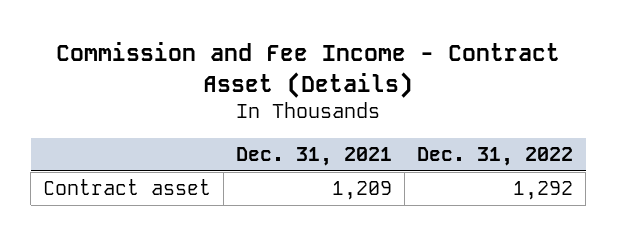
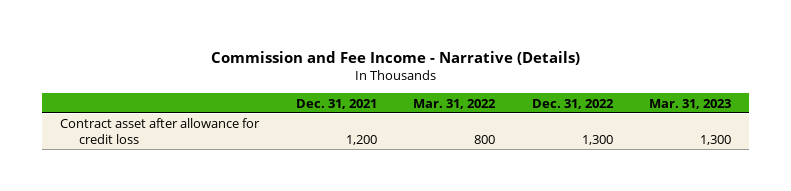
[56,42,561,98] Commission and Fee Income - Contract Asset (Details) -> [210,50,580,65] Commission and Fee Income - Narrative (Details)
none -> [413,98,497,109] Mar. 31, 2022
none -> [648,98,731,109] Mar. 31, 2023
[43,179,212,196] Contract asset -> [60,118,261,144] Contract asset after allowance for credit loss
[332,181,393,201] 1,209 -> [345,134,377,145] 1,200
[513,181,574,201] 1,292 -> [581,134,613,145] 1,300

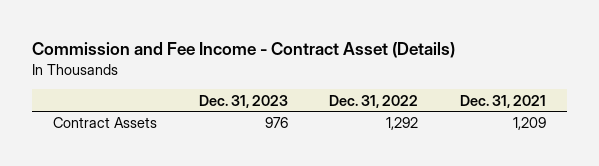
[210,50,580,65] Commission and Fee Income - Narrative (Details) -> [32,41,456,58] Commission and Fee Income - Contract Asset (Details)
[413,98,497,109] Mar. 31, 2022 -> none
[648,98,731,109] Mar. 31, 2023 -> none
none -> [198,94,288,108] Dec. 31, 2023
[60,118,261,144] Contract asset after allowance for credit loss -> [53,117,158,129] Contract Assets
[345,134,377,145] 1,200 -> [512,117,546,131] 1,209
[581,134,613,145] 1,300 -> [386,117,419,131] 1,292

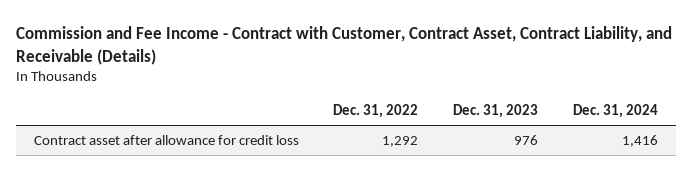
[32,41,456,58] Commission and Fee Income - Contract Asset (Details) -> [16,25,673,65] Commission and Fee Income - Contract with Customer, Contract Asset, Contract Liability, and Receivable (Details)
[459,94,546,108] Dec. 31, 2021 -> none
none -> [573,104,659,119] Dec. 31, 2024
[53,117,158,129] Contract Assets -> [33,135,299,146] Contract asset after allowance for credit loss

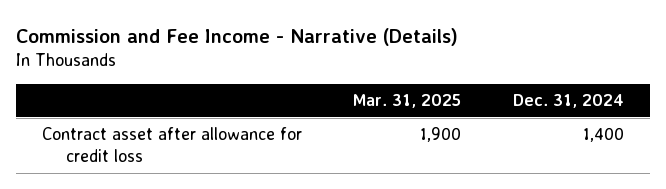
[16,25,673,65] Commission and Fee Income - Contract with Customer, Contract Asset, Contract Liability, and Receivable (Details) -> [15,27,458,46] Commission and Fee Income - Narrative (Details)
[333,104,419,119] Dec. 31, 2022 -> none
[453,104,539,119] Dec. 31, 2023 -> none
none -> [353,93,462,108] Mar. 31, 2025
[622,135,659,148] 1,416 -> [582,127,624,143] 1,400

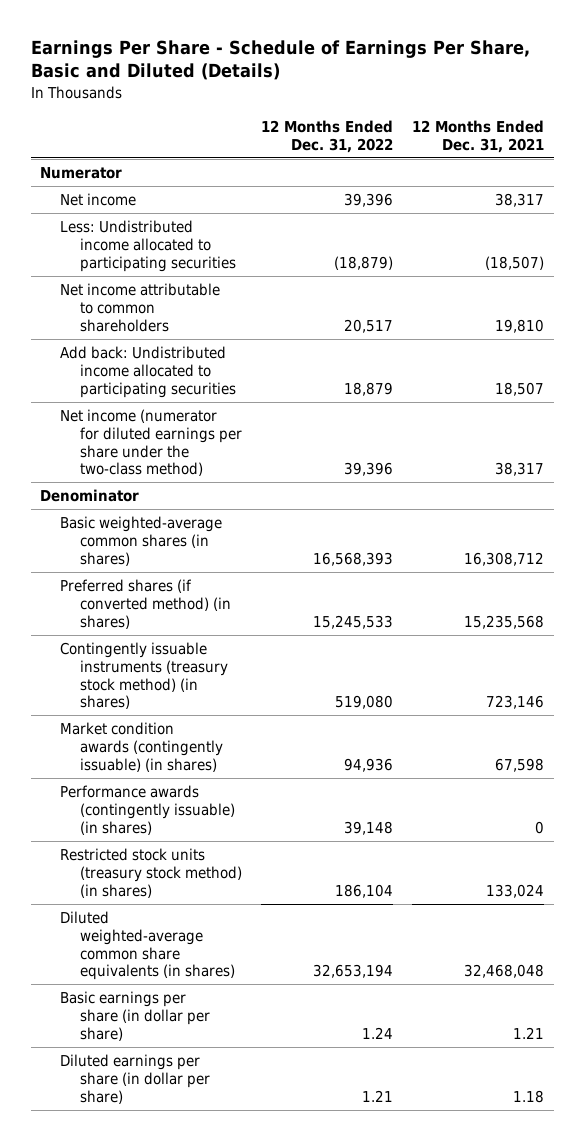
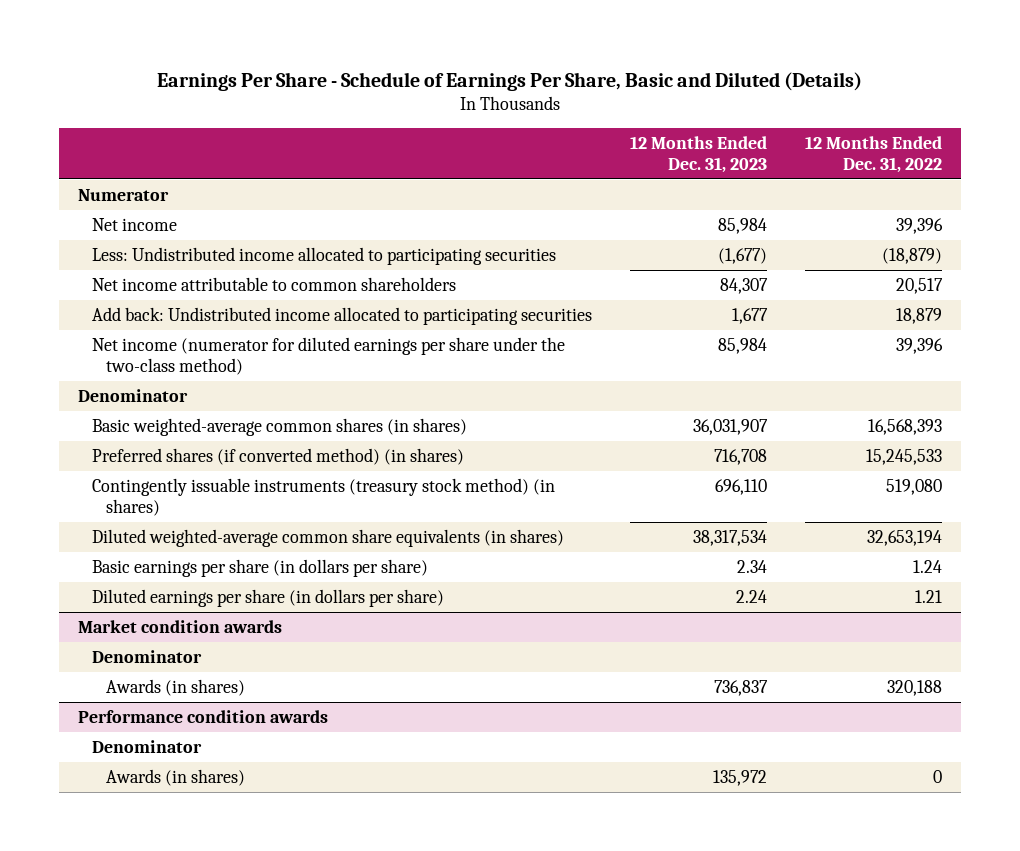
[411,119,544,153] 12 Months Ended Dec. 31, 2021 -> none
none -> [629,135,767,174] 12 Months Ended Dec. 31, 2023
[59,722,223,772] Market condition awards (contingently issuable) (in shares) -> none
[59,785,235,835] Performance awards (contingently issuable) (in shares) -> none
[59,848,242,898] Restricted stock units (treasury stock method) (in shares) -> none
[59,991,210,1041] Basic earnings per share (in dollar per share) -> [92,558,429,577] Basic earnings per share (in dollars per share)
[59,1054,210,1104] Diluted earnings per share (in dollar per share) -> [92,588,445,607] Diluted earnings per share (in dollars per share)
none -> [78,619,283,633] Market condition awards
none -> [92,649,203,663] Denominator
none -> [106,678,246,696] Awards (in shares)
none -> [78,709,329,723] Performance condition awards
none -> [92,739,203,753] Denominator
none -> [106,768,246,786] Awards (in shares)

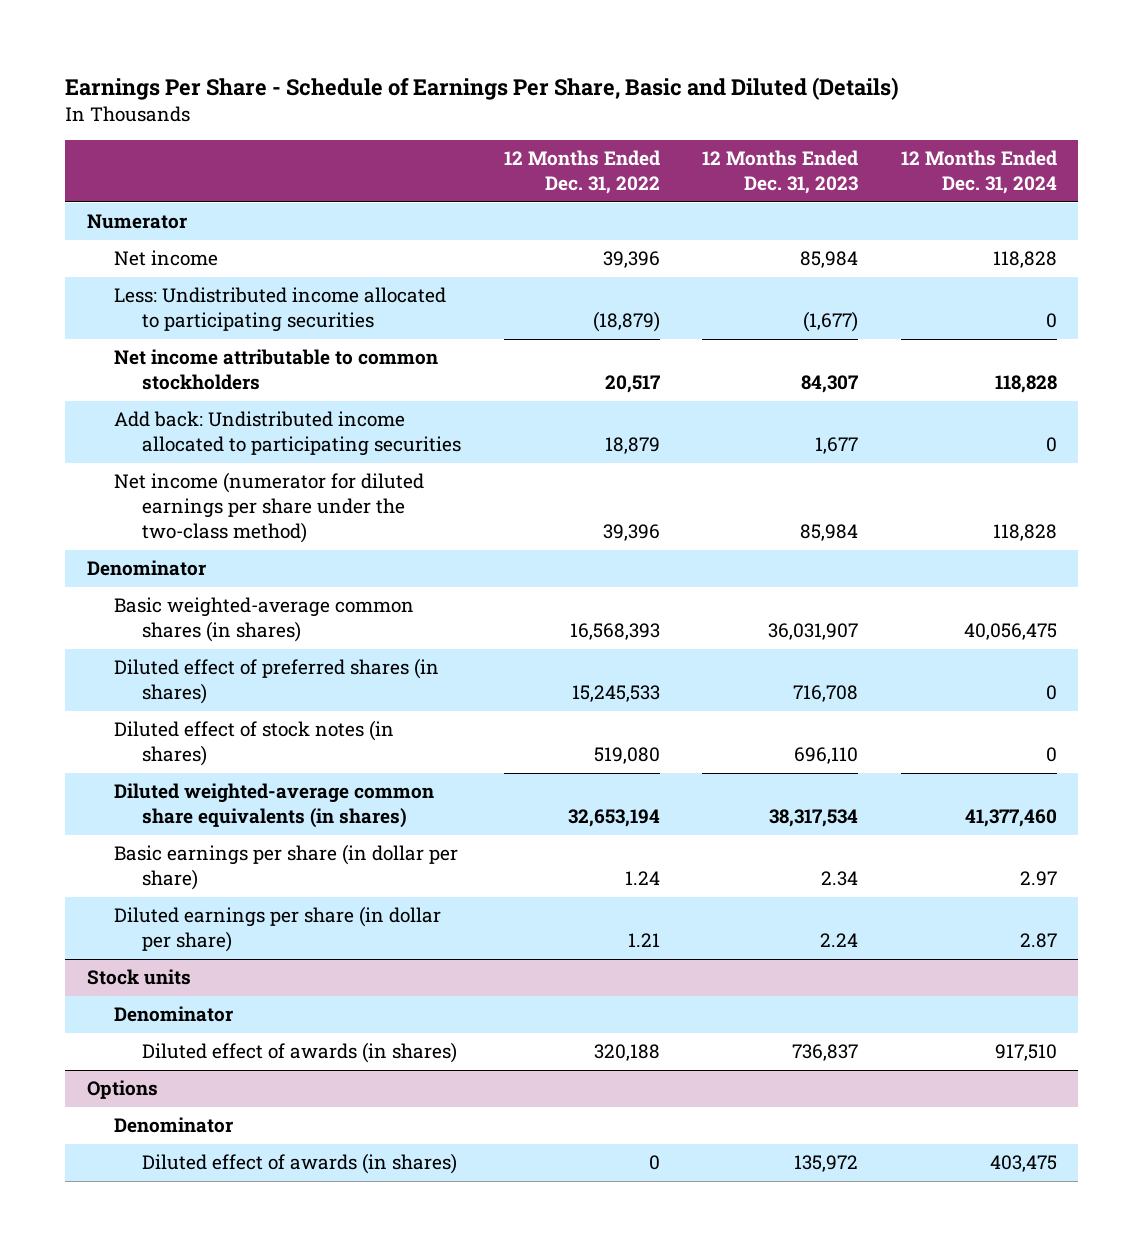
none -> [900,150,1057,195] 12 Months Ended Dec. 31, 2024
[92,276,457,291] Net income attributable to common shareholders -> [114,349,439,391] Net income attributable to common stockholders
[92,447,465,465] Preferred shares (if converted method) (in shares) -> [114,658,440,705] Diluted effect of preferred shares (in shares)
[92,477,556,517] Contingently issuable instruments (treasury stock method) (in shares) -> [114,720,395,767] Diluted effect of stock notes (in shares)
[78,619,283,633] Market condition awards -> none
[92,558,429,577] Basic earnings per share (in dollars per share) -> [114,844,459,891] Basic earnings per share (in dollar per share)
[92,588,445,607] Diluted earnings per share (in dollars per share) -> [114,906,442,953] Diluted earnings per share (in dollar per share)
none -> [86,969,191,986] Stock units
[78,709,329,723] Performance condition awards -> none
[106,678,246,696] Awards (in shares) -> [142,1042,458,1064] Diluted effect of awards (in shares)
none -> [86,1080,158,1100] Options
[106,768,246,786] Awards (in shares) -> [142,1153,458,1175] Diluted effect of awards (in shares)

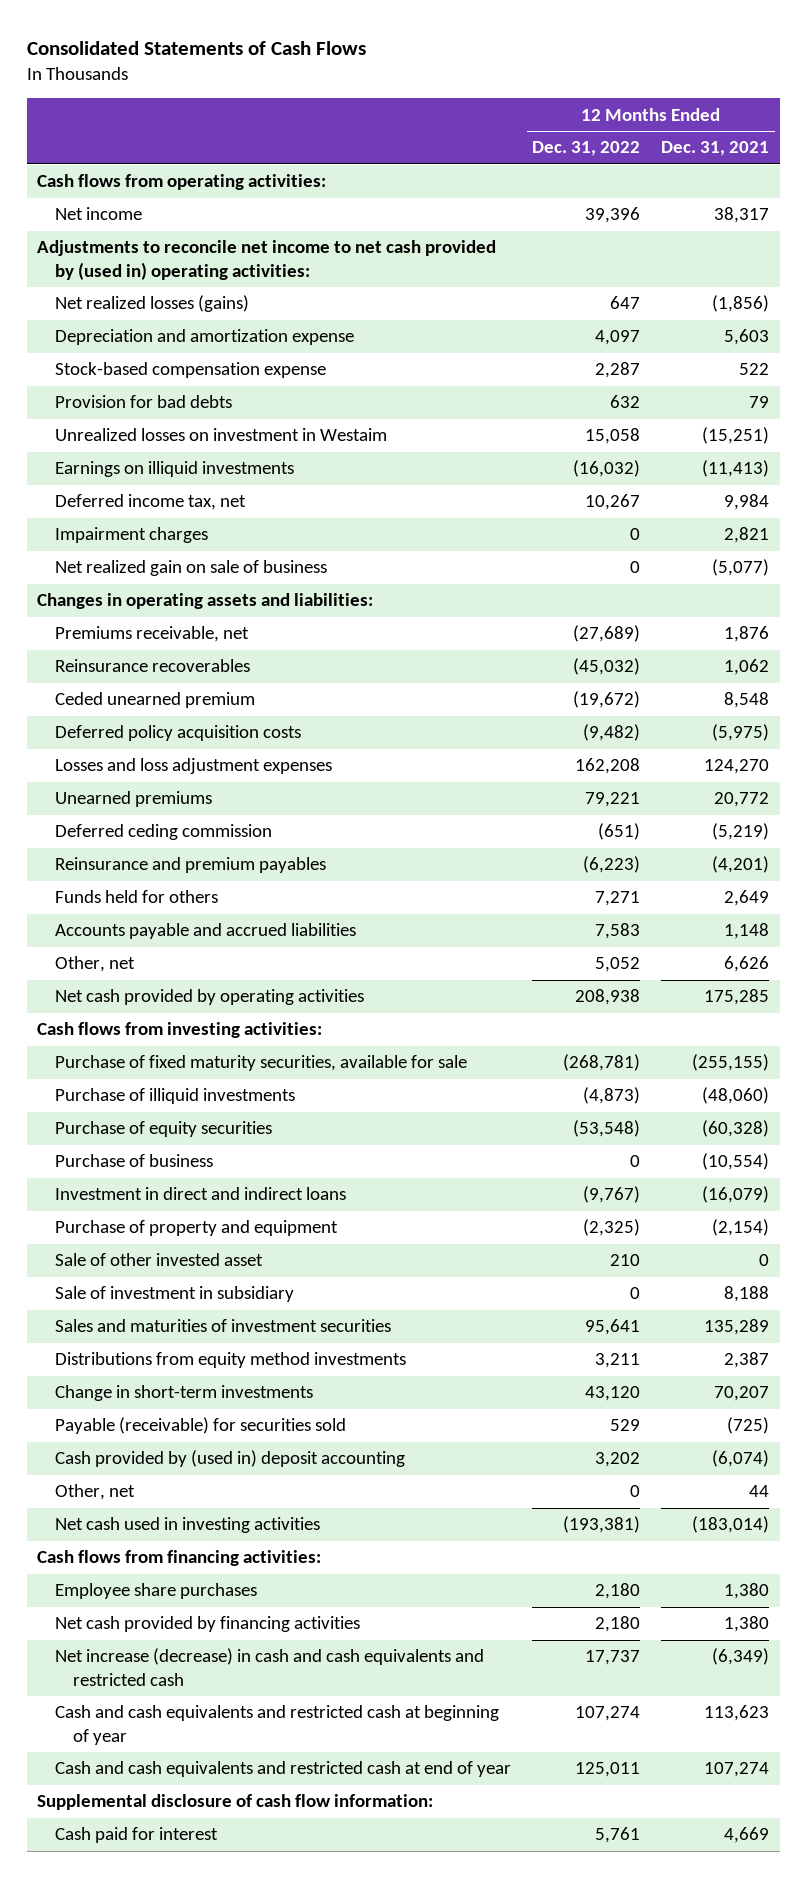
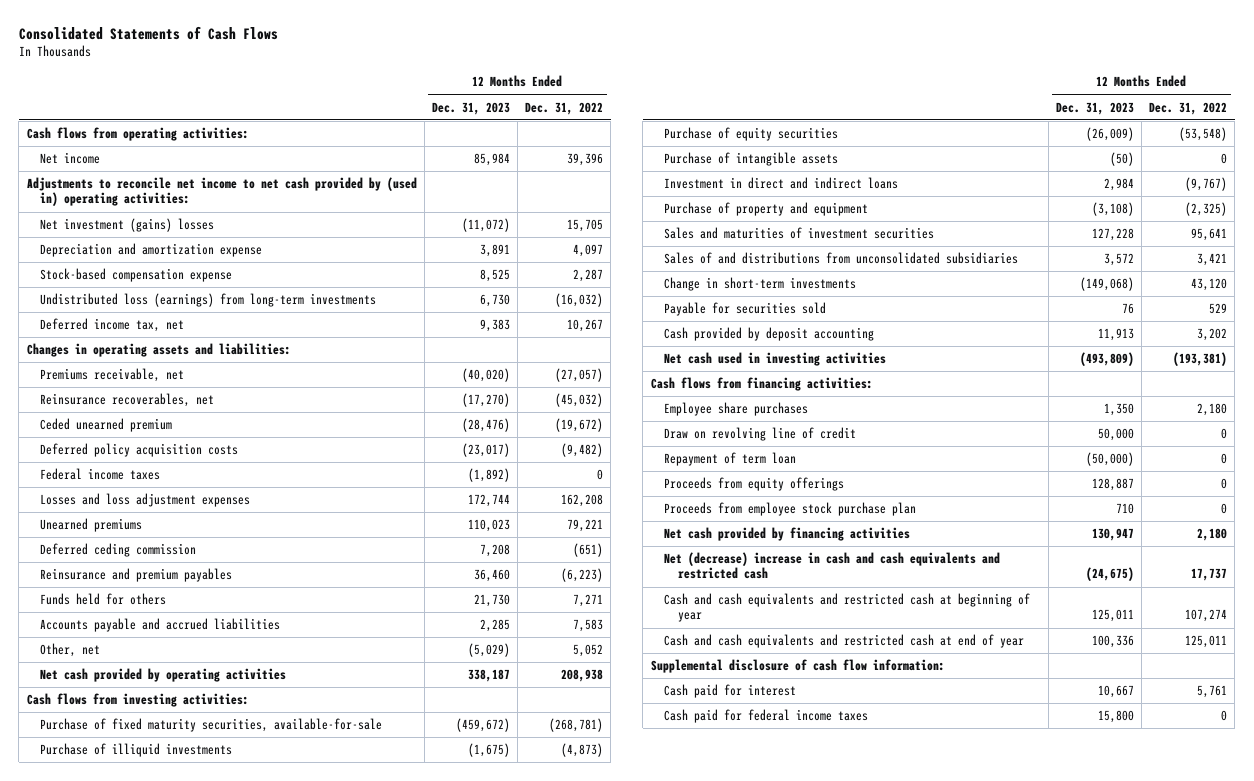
[661,141,770,157] Dec. 31, 2021 -> none
none -> [431,101,510,115] Dec. 31, 2023
[54,295,249,313] Net realized losses (gains) -> [40,218,215,233] Net investment (gains) losses
[610,296,641,310] 647 -> [567,219,604,233] 15,705
[54,395,232,409] Provision for bad debts -> none
[54,428,387,442] Unrealized losses on investment in Westaim -> none
[54,461,294,478] Earnings on illiquid investments -> [40,293,377,308] Undistributed loss (earnings) from long-term investments
[54,527,208,544] Impairment charges -> none
[54,560,327,577] Net realized gain on sale of business -> none
[573,625,641,643] (27,689) -> [555,368,604,383] (27,057)
[54,659,250,673] Reinsurance recoverables -> [40,393,215,408] Reinsurance recoverables, net
none -> [40,468,161,481] Federal income taxes
[54,1055,467,1072] Purchase of fixed maturity securities, available for sale -> [40,718,383,733] Purchase of fixed maturity securities, available-for-sale
[54,1154,213,1168] Purchase of business -> [664,152,839,167] Purchase of intangible assets
[54,1253,263,1267] Sale of other invested asset -> none
[54,1286,294,1303] Sale of investment in subsidiary -> none
[54,1352,406,1369] Distributions from equity method investments -> [664,252,1019,265] Sales of and distributions from unconsolidated subsidiaries
[595,1353,641,1369] 3,211 -> [1196,253,1227,267] 3,421
[54,1484,135,1501] Other, net -> none
[54,1417,346,1435] Payable (receivable) for securities sold -> [664,302,827,317] Payable for securities sold
[54,1450,405,1468] Cash provided by (used in) deposit accounting -> [664,327,875,342] Cash provided by deposit accounting
none -> [664,427,857,442] Draw on revolving line of credit
none -> [664,452,797,467] Repayment of term loan
none -> [664,477,845,492] Proceeds from equity offerings
none -> [664,502,917,517] Proceeds from employee stock purchase plan
[54,1648,484,1686] Net increase (decrease) in cash and cash equivalents and restricted cash -> [664,552,1001,580] Net (decrease) increase in cash and cash equivalents and restricted cash
none -> [664,709,869,724] Cash paid for federal income taxes

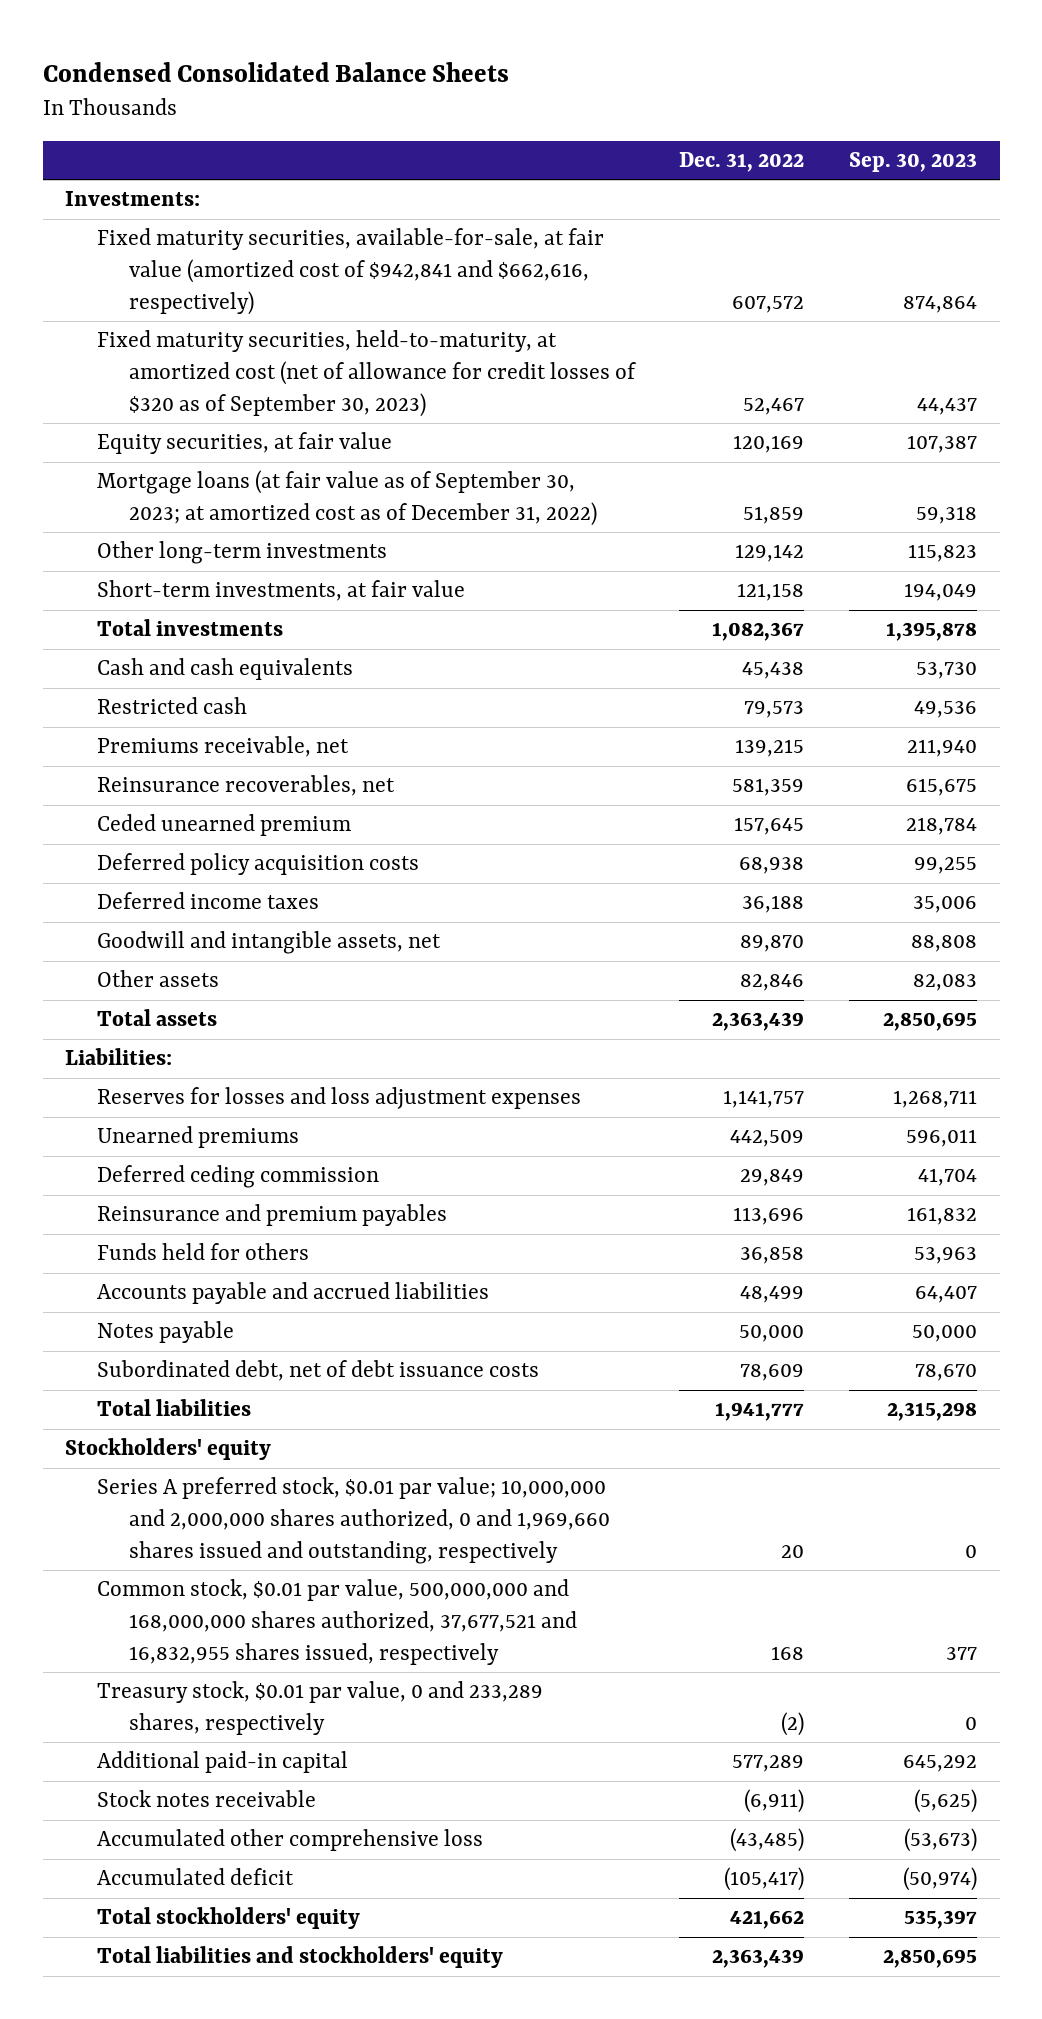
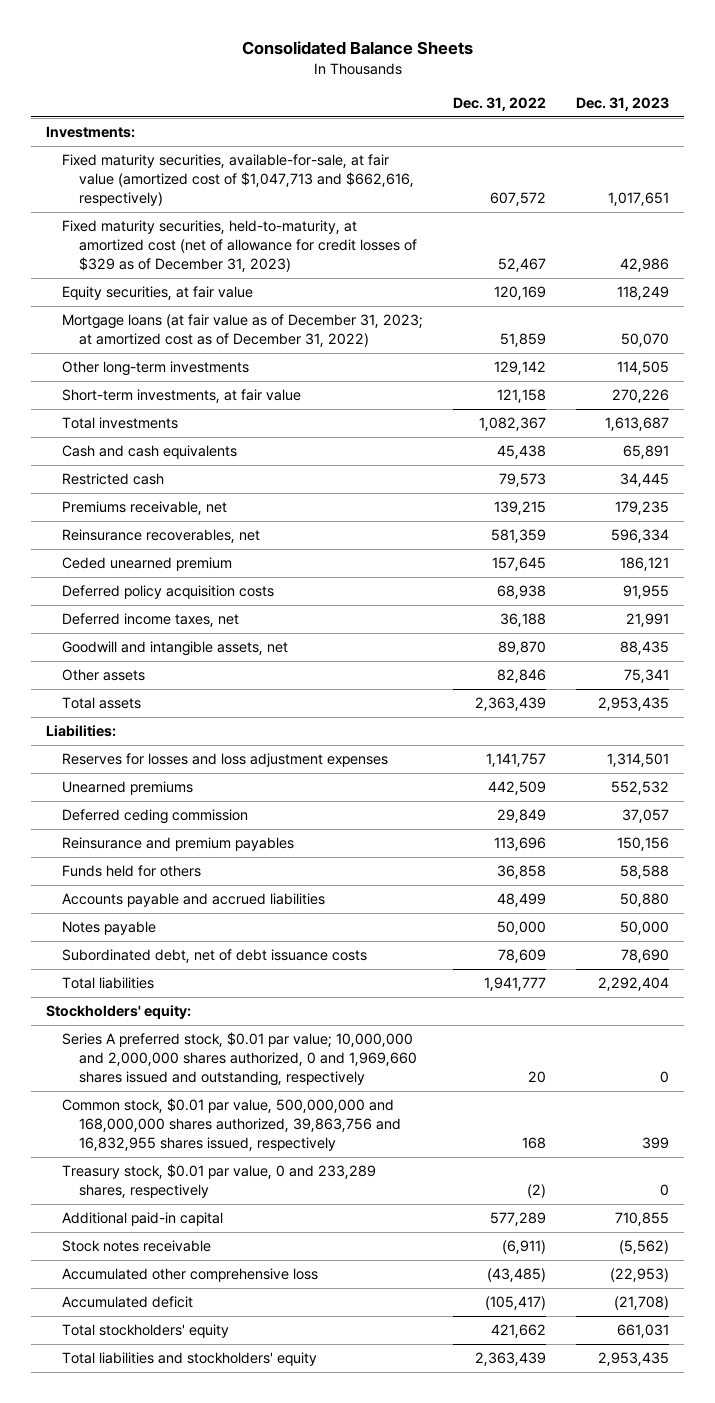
[42,61,509,82] Condensed Consolidated Balance Sheets -> [241,40,473,55] Consolidated Balance Sheets
[849,151,978,172] Sep. 30, 2023 -> none
none -> [576,96,670,111] Dec. 31, 2023
[96,228,604,315] Fixed maturity securities, available-for-sale, at fair value (amortized cost of $942,841 and $662,616, respectively) -> [62,154,414,206] Fixed maturity securities, available-for-sale, at fair value (amortized cost of $1,047,713 and $662,616, respectively)
[96,330,636,417] Fixed maturity securities, held-to-maturity, at amortized cost (net of allowance for credit losses of $320 as of September 30, 2023) -> [62,220,417,272] Fixed maturity securities, held-to-maturity, at amortized cost (net of allowance for credit losses of $329 as of December 31, 2023)
[96,470,597,527] Mortgage loans (at fair value as of September 30, 2023; at amortized cost as of December 31, 2022) -> [62,314,424,348] Mortgage loans (at fair value as of December 31, 2023; at amortized cost as of December 31, 2022)
[96,892,319,910] Deferred income taxes -> [62,613,240,628] Deferred income taxes, net
[64,1438,271,1461] Stockholders' equity -> [45,1005,191,1020] Stockholders' equity:
[96,1579,577,1665] Common stock, $0.01 par value, 500,000,000 and 168,000,000 shares authorized, 37,677,521 and 16,832,955 shares issued, respectively -> [62,1098,401,1151] Common stock, $0.01 par value, 500,000,000 and 168,000,000 shares authorized, 39,863,756 and 16,832,955 shares issued, respectively

